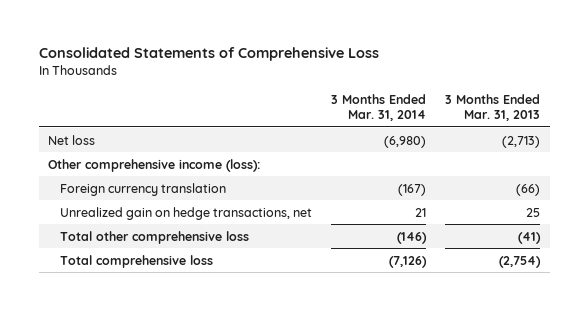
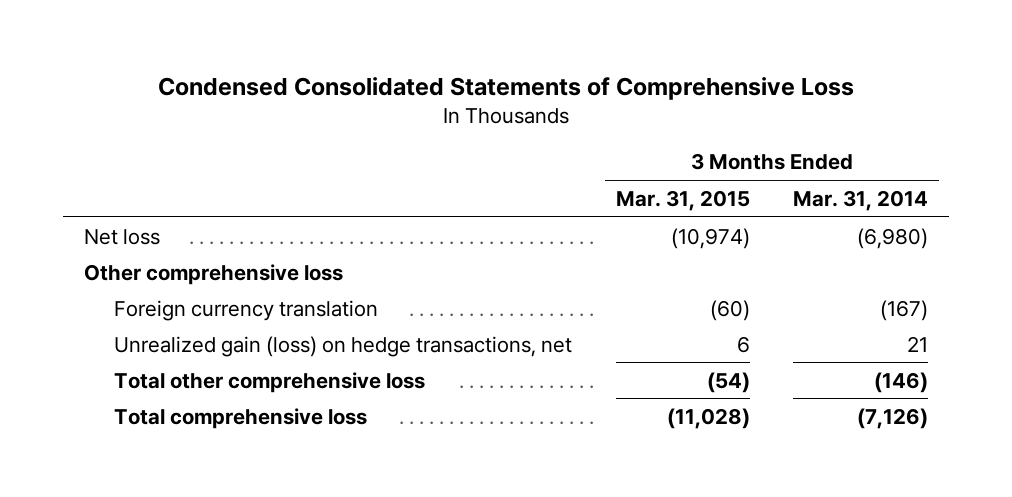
[38,47,379,62] Consolidated Statements of Comprehensive Loss -> [158,77,855,101] Condensed Consolidated Statements of Comprehensive Loss
[444,94,540,121] 3 Months Ended Mar. 31, 2013 -> none
none -> [615,189,750,211] Mar. 31, 2015
[48,158,261,172] Other comprehensive income (loss): -> [84,263,344,285] Other comprehensive loss
[59,206,312,220] Unrealized gain on hedge transactions, net -> [114,335,573,357] Unrealized gain (loss) on hedge transactions, net

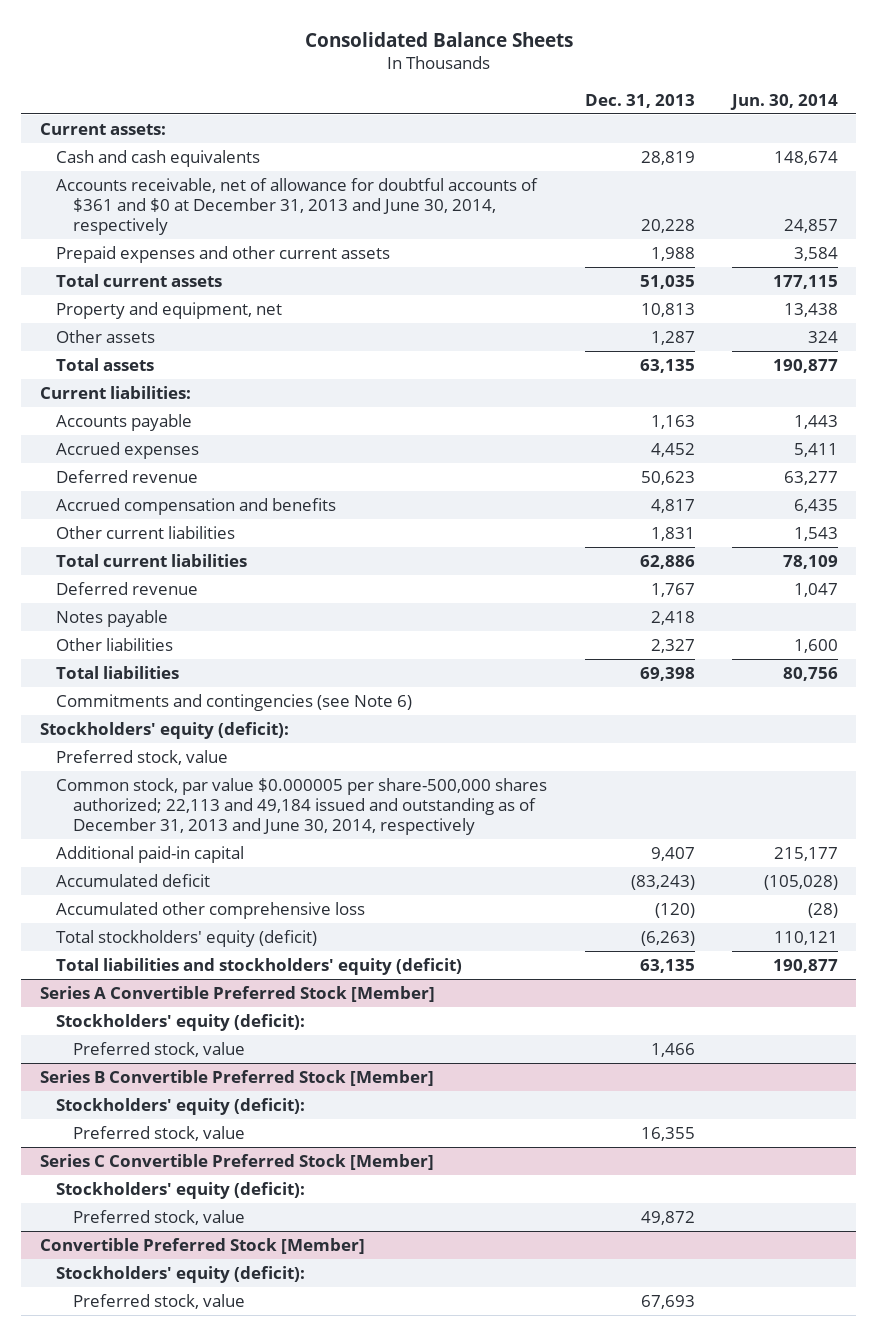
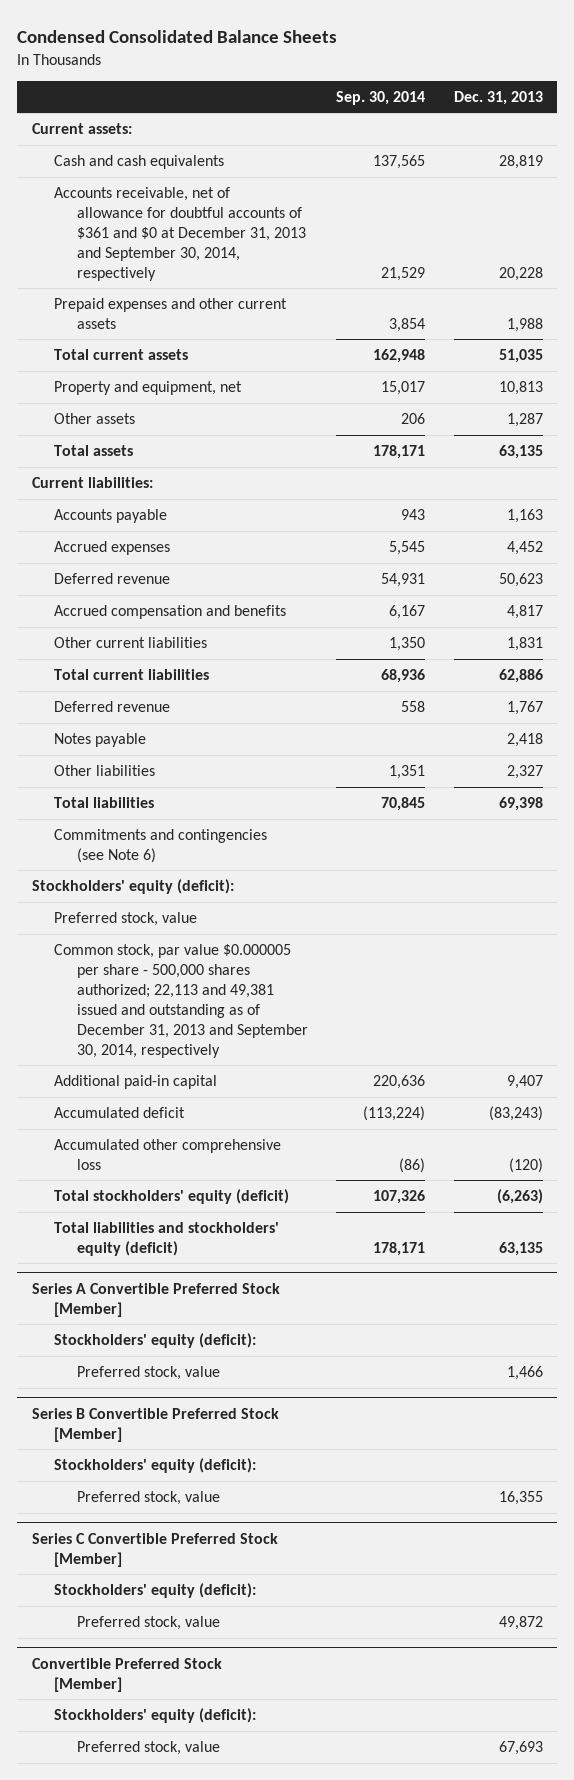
[304,31,573,47] Consolidated Balance Sheets -> [17,29,338,43] Condensed Consolidated Balance Sheets
[729,93,838,110] Jun. 30, 2014 -> none
none -> [336,90,426,105] Sep. 30, 2014
[56,178,539,236] Accounts receivable, net of allowance for doubtful accounts of $361 and $0 at December 31, 2013 and June 30, 2014, respectively -> [54,187,306,281] Accounts receivable, net of allowance for doubtful accounts of $361 and $0 at December 31, 2013 and September 30, 2014, respectively
[56,778,548,836] Common stock, par value $0.000005 per share-500,000 shares authorized; 22,113 and 49,184 issued and outstanding as of December 31, 2013 and June 30, 2014, respectively -> [54,944,308,1058] Common stock, par value $0.000005 per share - 500,000 shares authorized; 22,113 and 49,381 issued and outstanding as of December 31, 2013 and September 30, 2014, respectively

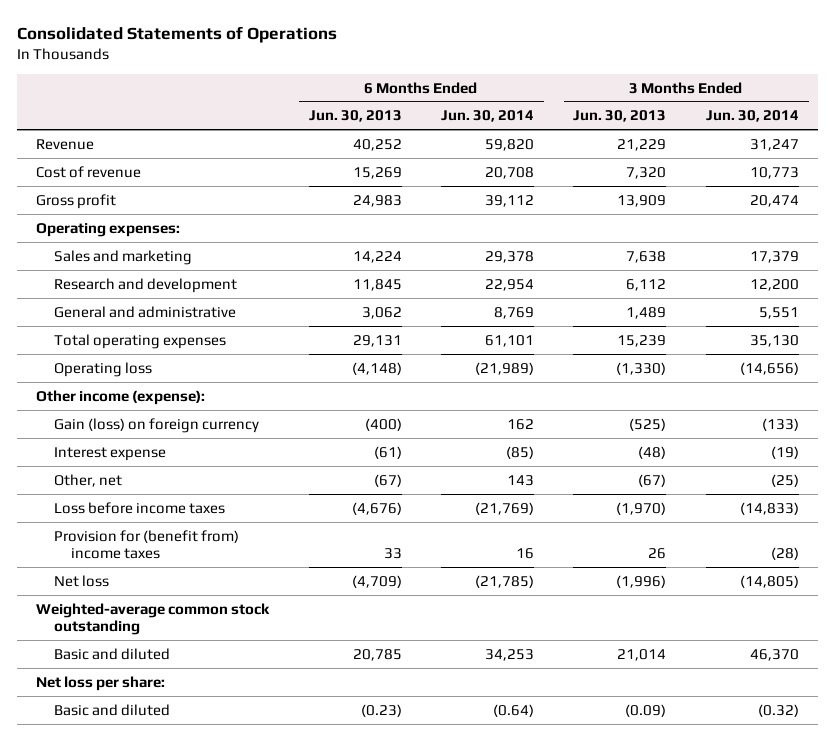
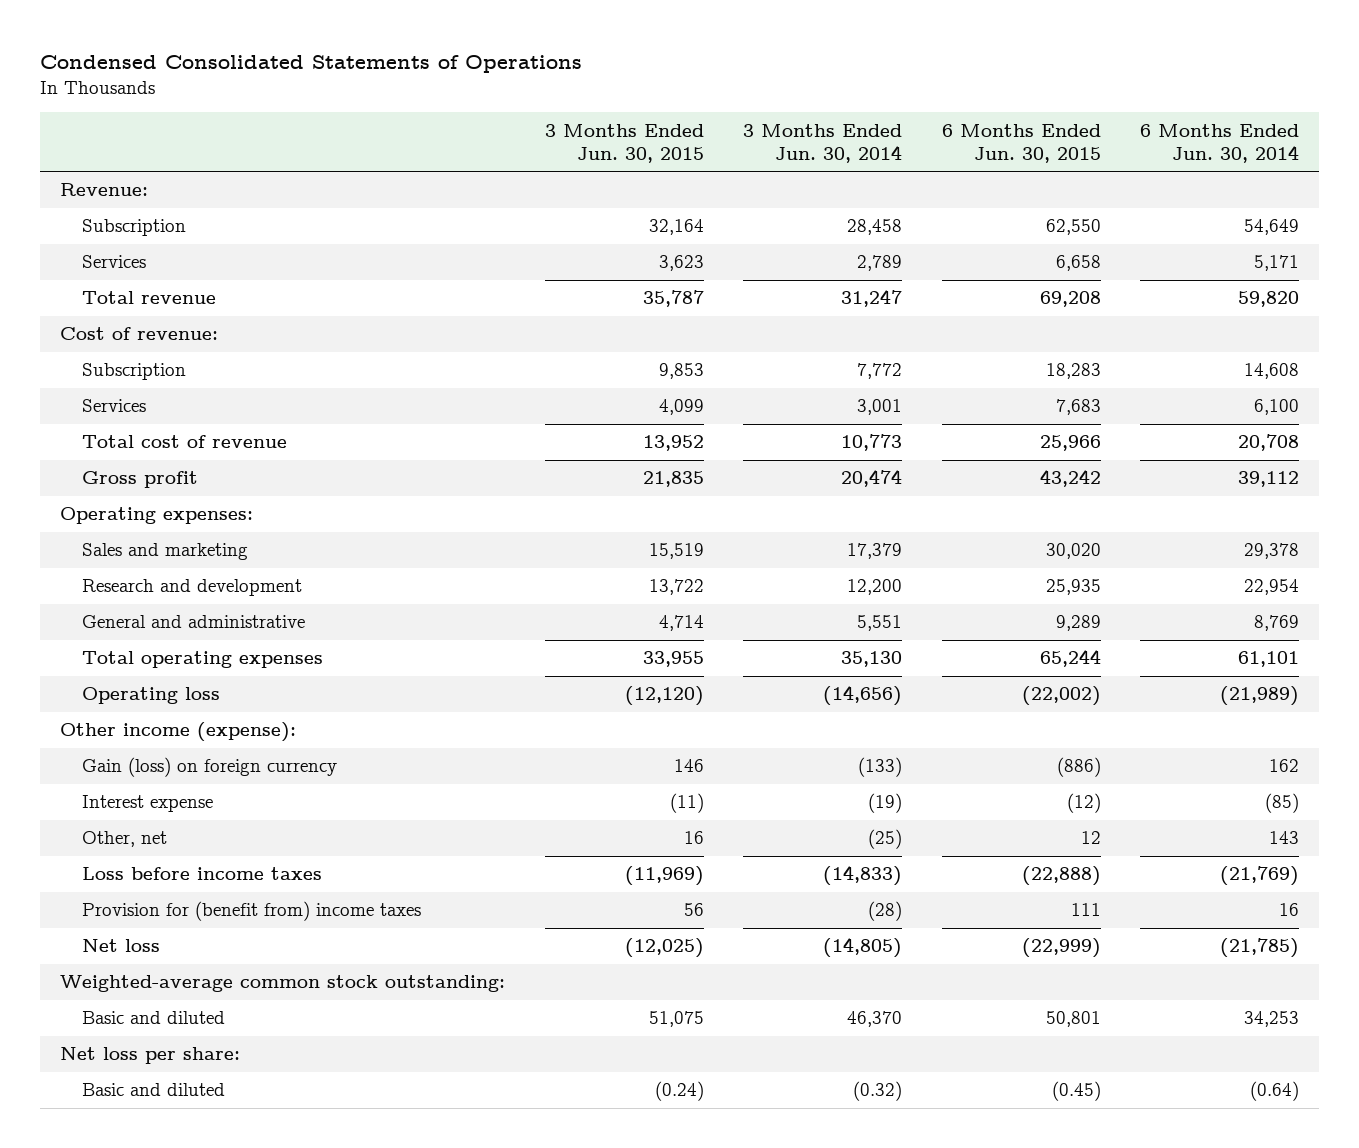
[16,26,337,44] Consolidated Statements of Operations -> [40,55,583,74] Condensed Consolidated Statements of Operations
[308,110,402,123] Jun. 30, 2013 -> none
[573,110,667,123] Jun. 30, 2013 -> none
none -> [544,123,704,163] 3 Months Ended Jun. 30, 2015
none -> [941,123,1101,163] 6 Months Ended Jun. 30, 2015
none -> [60,183,149,197] Revenue:
none -> [82,219,187,237] Subscription
none -> [82,255,147,269] Services
[36,138,95,150] Revenue -> [82,291,217,305] Total revenue
none -> [60,327,219,341] Cost of revenue:
none -> [82,363,187,381] Subscription
none -> [82,399,147,413] Services
[36,165,142,178] Cost of revenue -> [82,435,288,449] Total cost of revenue
[36,602,271,636] Weighted-average common stock outstanding -> [60,975,506,993] Weighted-average common stock outstanding:

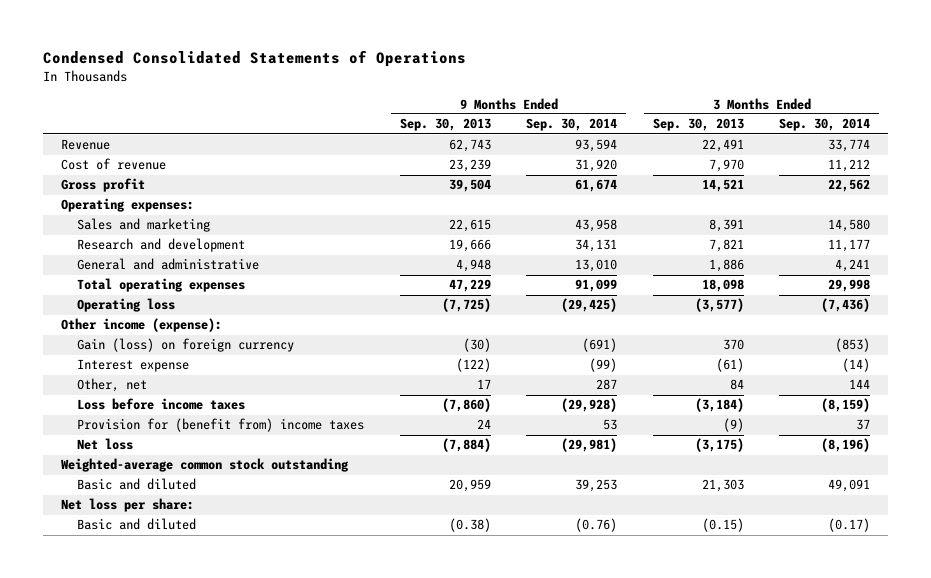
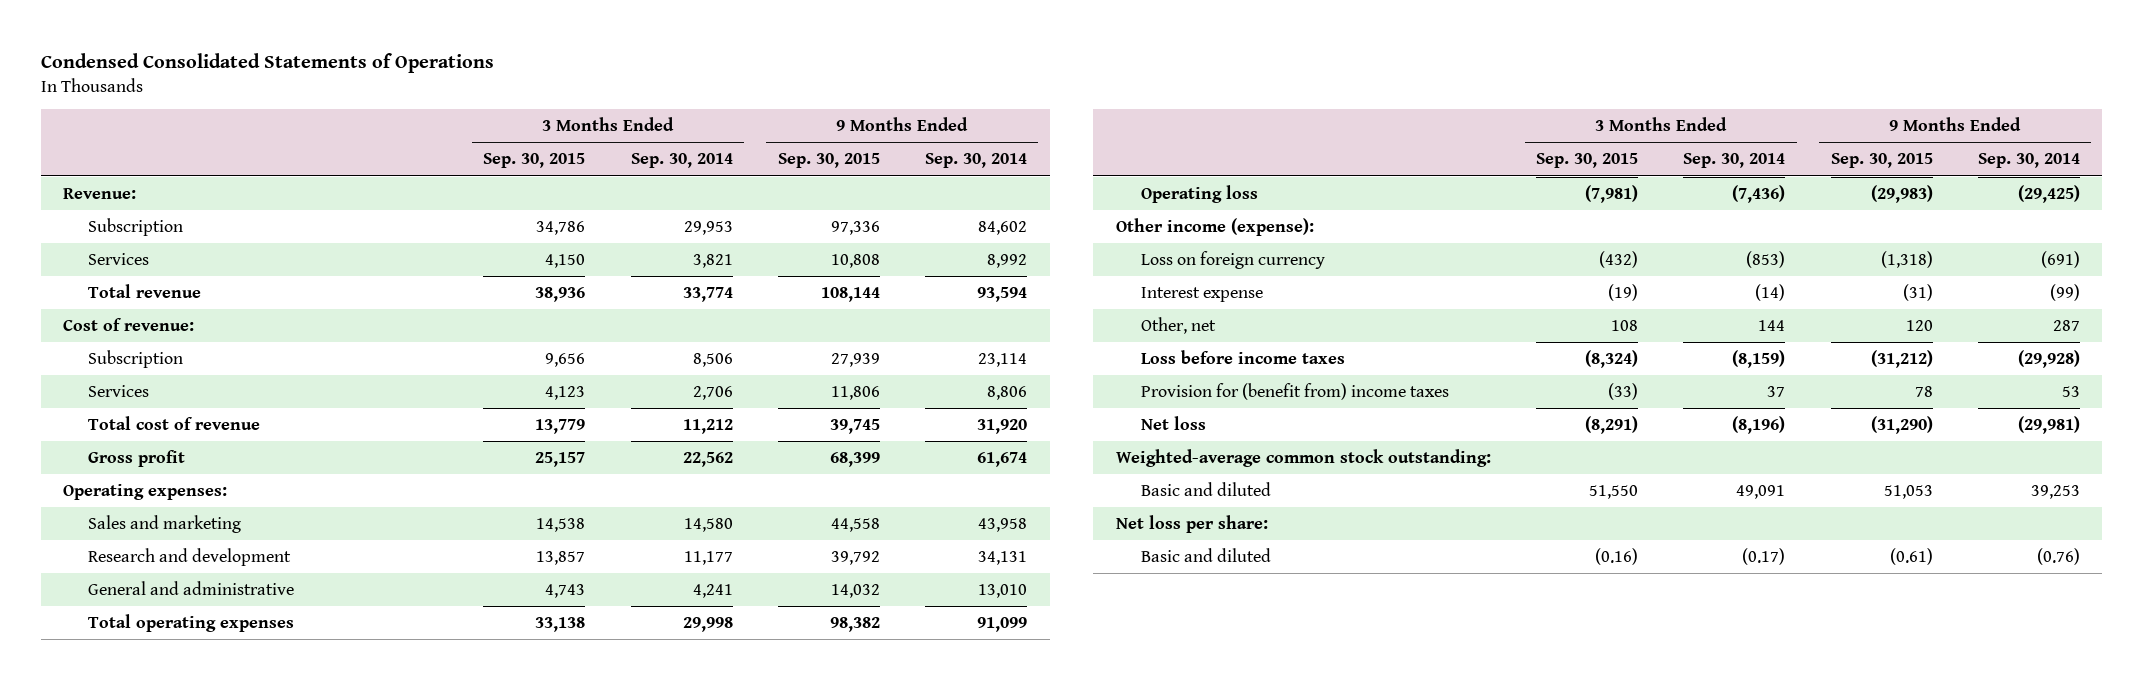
[399,118,491,132] Sep. 30, 2013 -> none
[652,118,744,132] Sep. 30, 2013 -> none
none -> [483,153,586,169] Sep. 30, 2015
none -> [777,153,880,169] Sep. 30, 2015
none -> [63,188,137,200] Revenue:
none -> [87,218,183,237] Subscription
none -> [87,253,149,266] Services
[60,139,110,151] Revenue -> [87,284,201,299] Total revenue
none -> [63,318,195,332] Cost of revenue:
none -> [87,350,183,369] Subscription
none -> [87,385,149,398] Services
[60,158,166,171] Cost of revenue -> [87,416,260,431] Total cost of revenue
[77,338,295,353] Gain (loss) on foreign currency -> [1140,251,1325,270] Loss on foreign currency
[60,458,349,473] Weighted-average common stock outstanding -> [1116,449,1492,468] Weighted-average common stock outstanding:

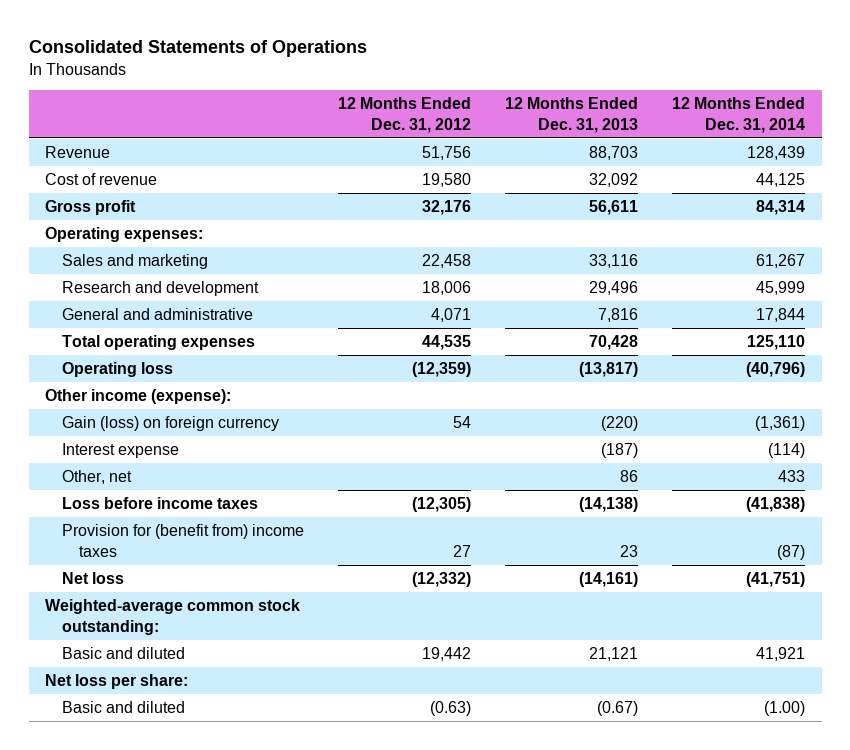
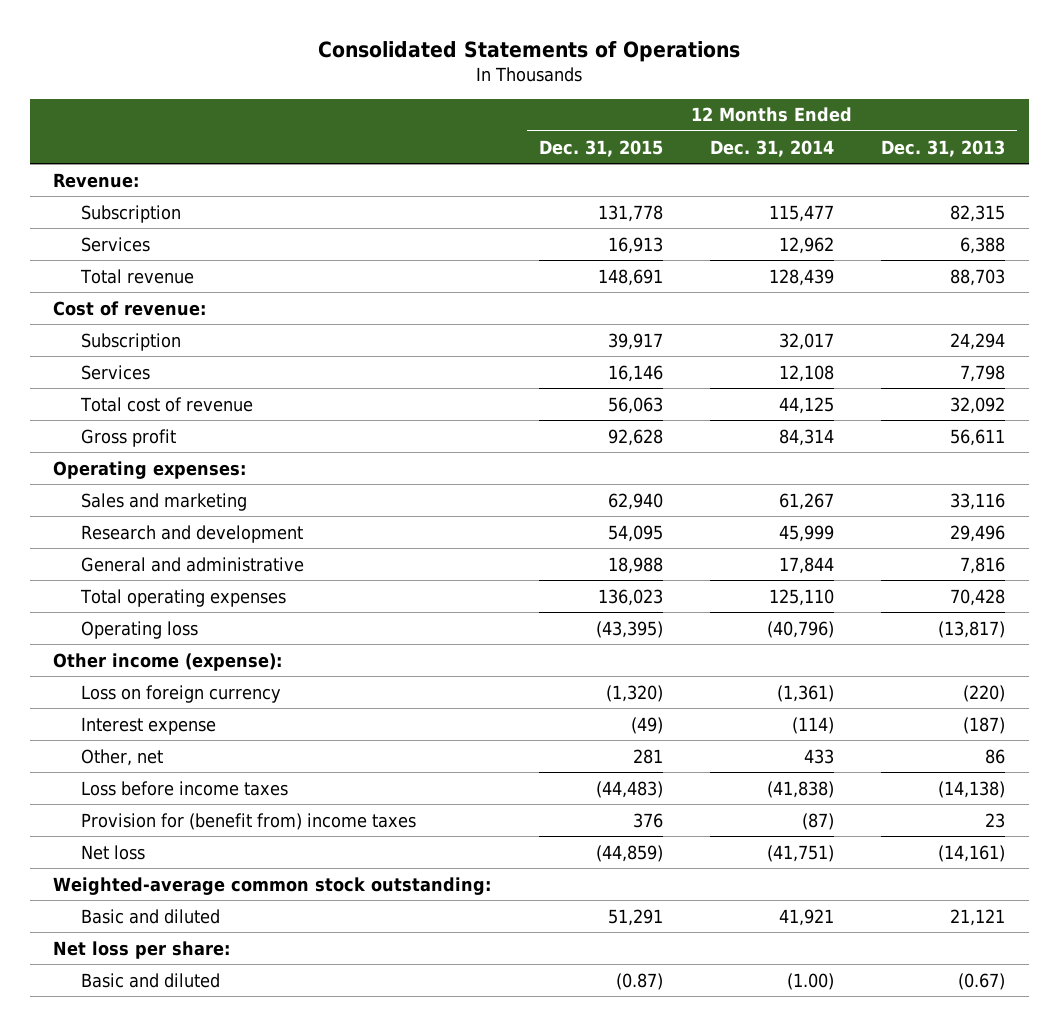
[337,97,471,133] 12 Months Ended Dec. 31, 2012 -> none
none -> [538,139,663,157] Dec. 31, 2015
none -> [53,172,140,188] Revenue:
none -> [81,204,182,223] Subscription
none -> [81,236,151,252] Services
[45,146,111,159] Revenue -> [80,268,195,284] Total revenue
none -> [53,300,207,316] Cost of revenue:
none -> [81,332,182,351] Subscription
none -> [81,364,151,380] Services
[45,173,158,186] Cost of revenue -> [80,396,254,412] Total cost of revenue
[62,416,280,432] Gain (loss) on foreign currency -> [81,684,282,703] Loss on foreign currency

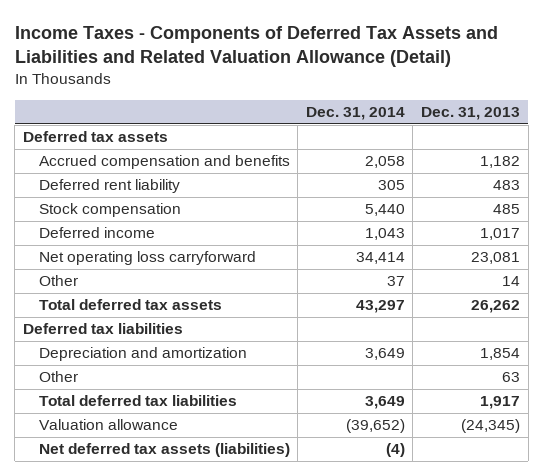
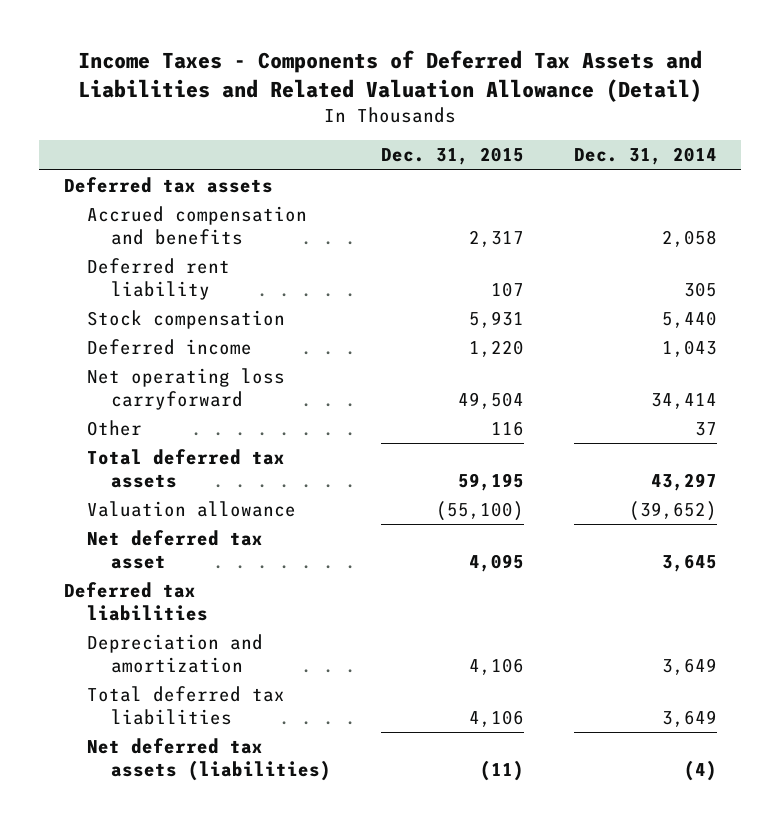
[420,107,520,121] Dec. 31, 2013 -> none
none -> [380,147,524,166] Dec. 31, 2015
[38,419,178,431] Valuation allowance -> [87,501,297,518] Valuation allowance
none -> [87,530,264,569] Net deferred tax asset
[38,371,78,383] Other -> none

